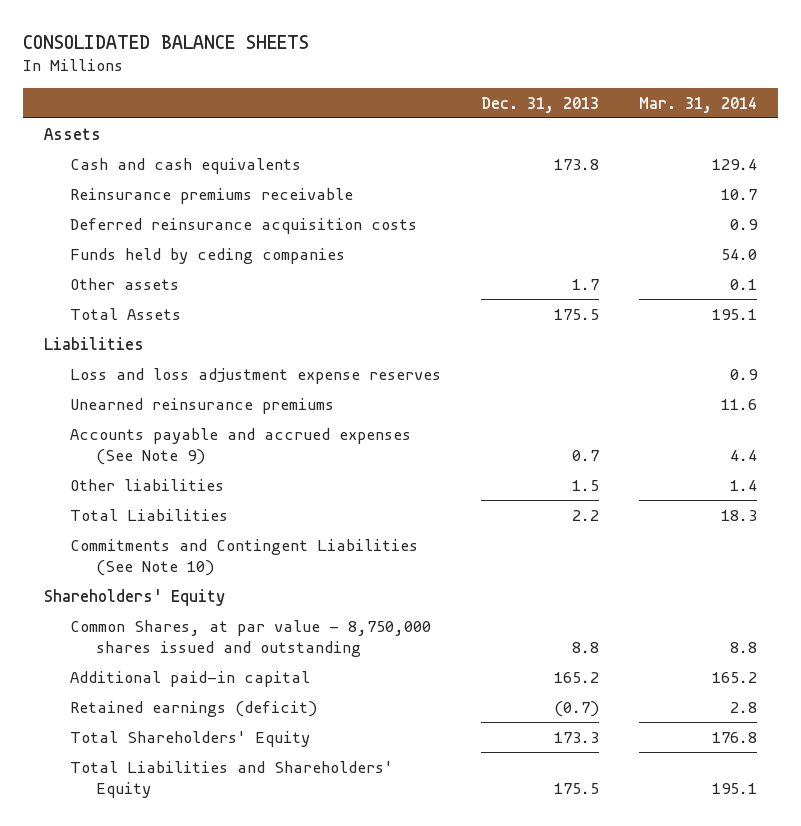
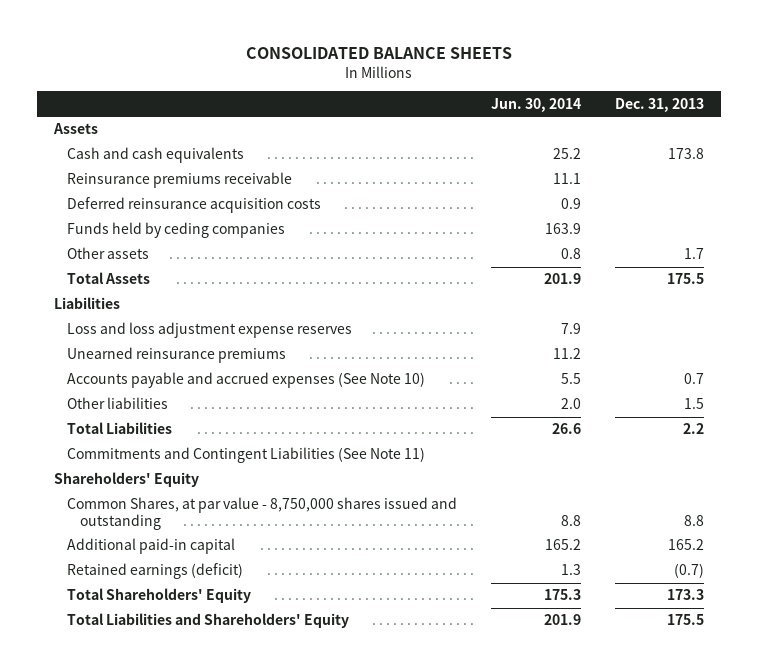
[639,96,758,113] Mar. 31, 2014 -> none
none -> [491,97,582,112] Jun. 30, 2014
[69,427,411,465] Accounts payable and accrued expenses (See Note 9) -> [67,372,426,389] Accounts payable and accrued expenses (See Note 10)
[69,538,418,576] Commitments and Contingent Liabilities (See Note 10) -> [67,447,426,464] Commitments and Contingent Liabilities (See Note 11)

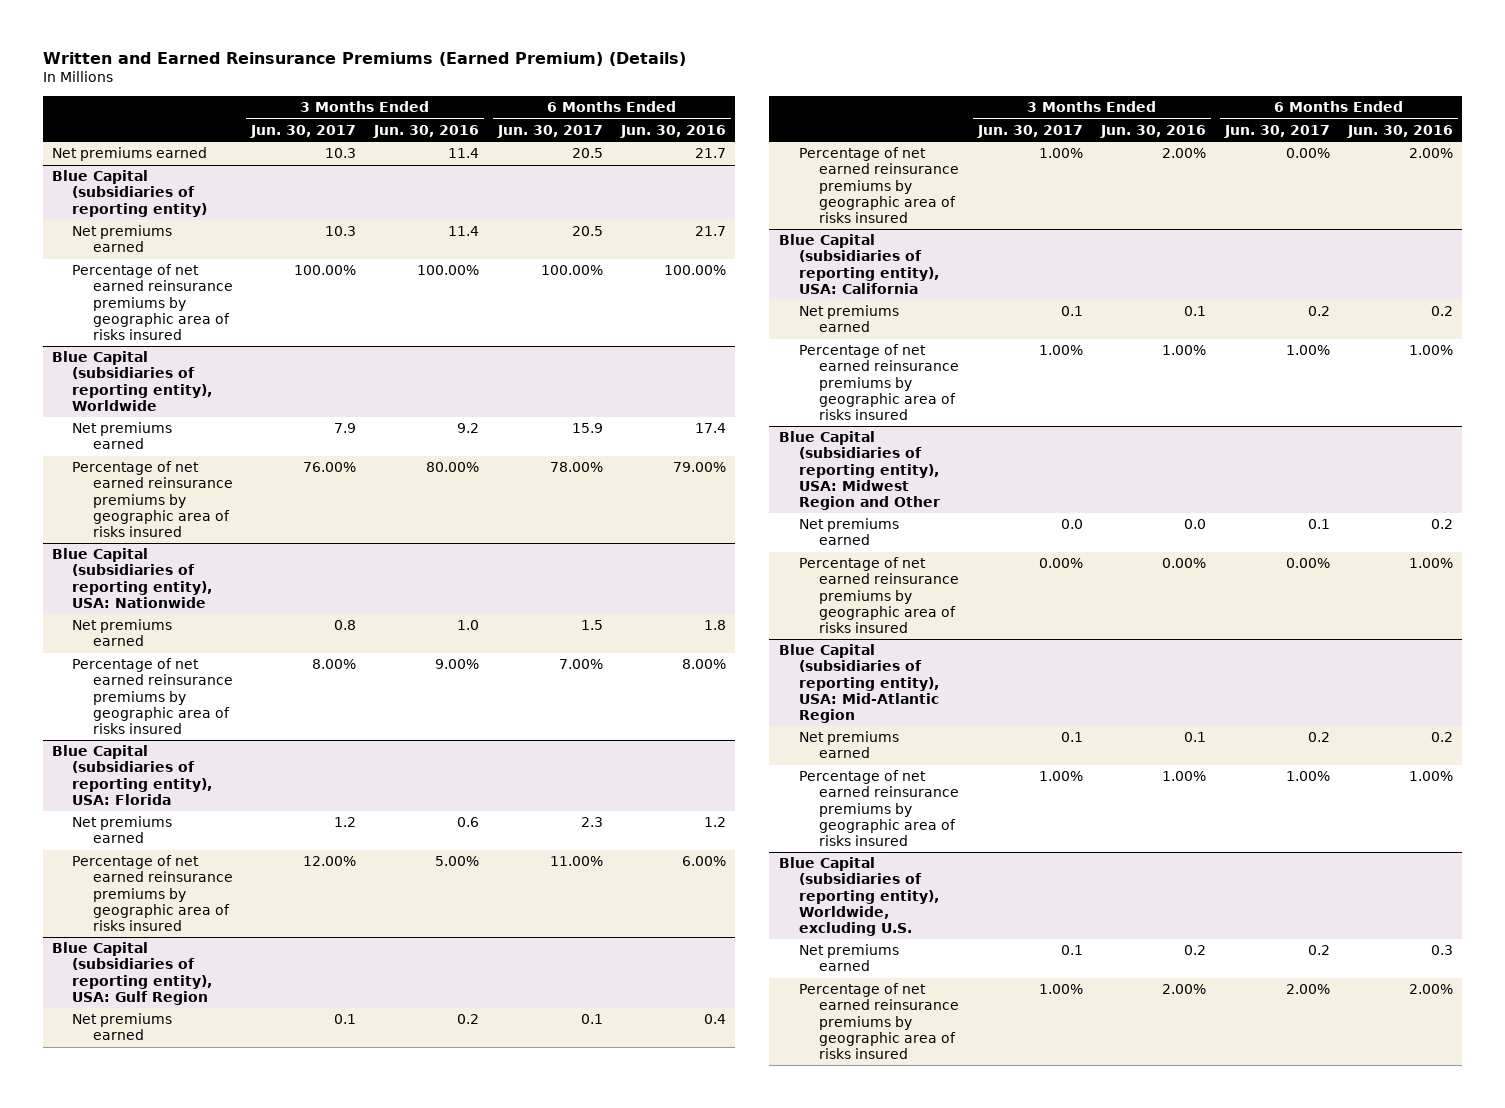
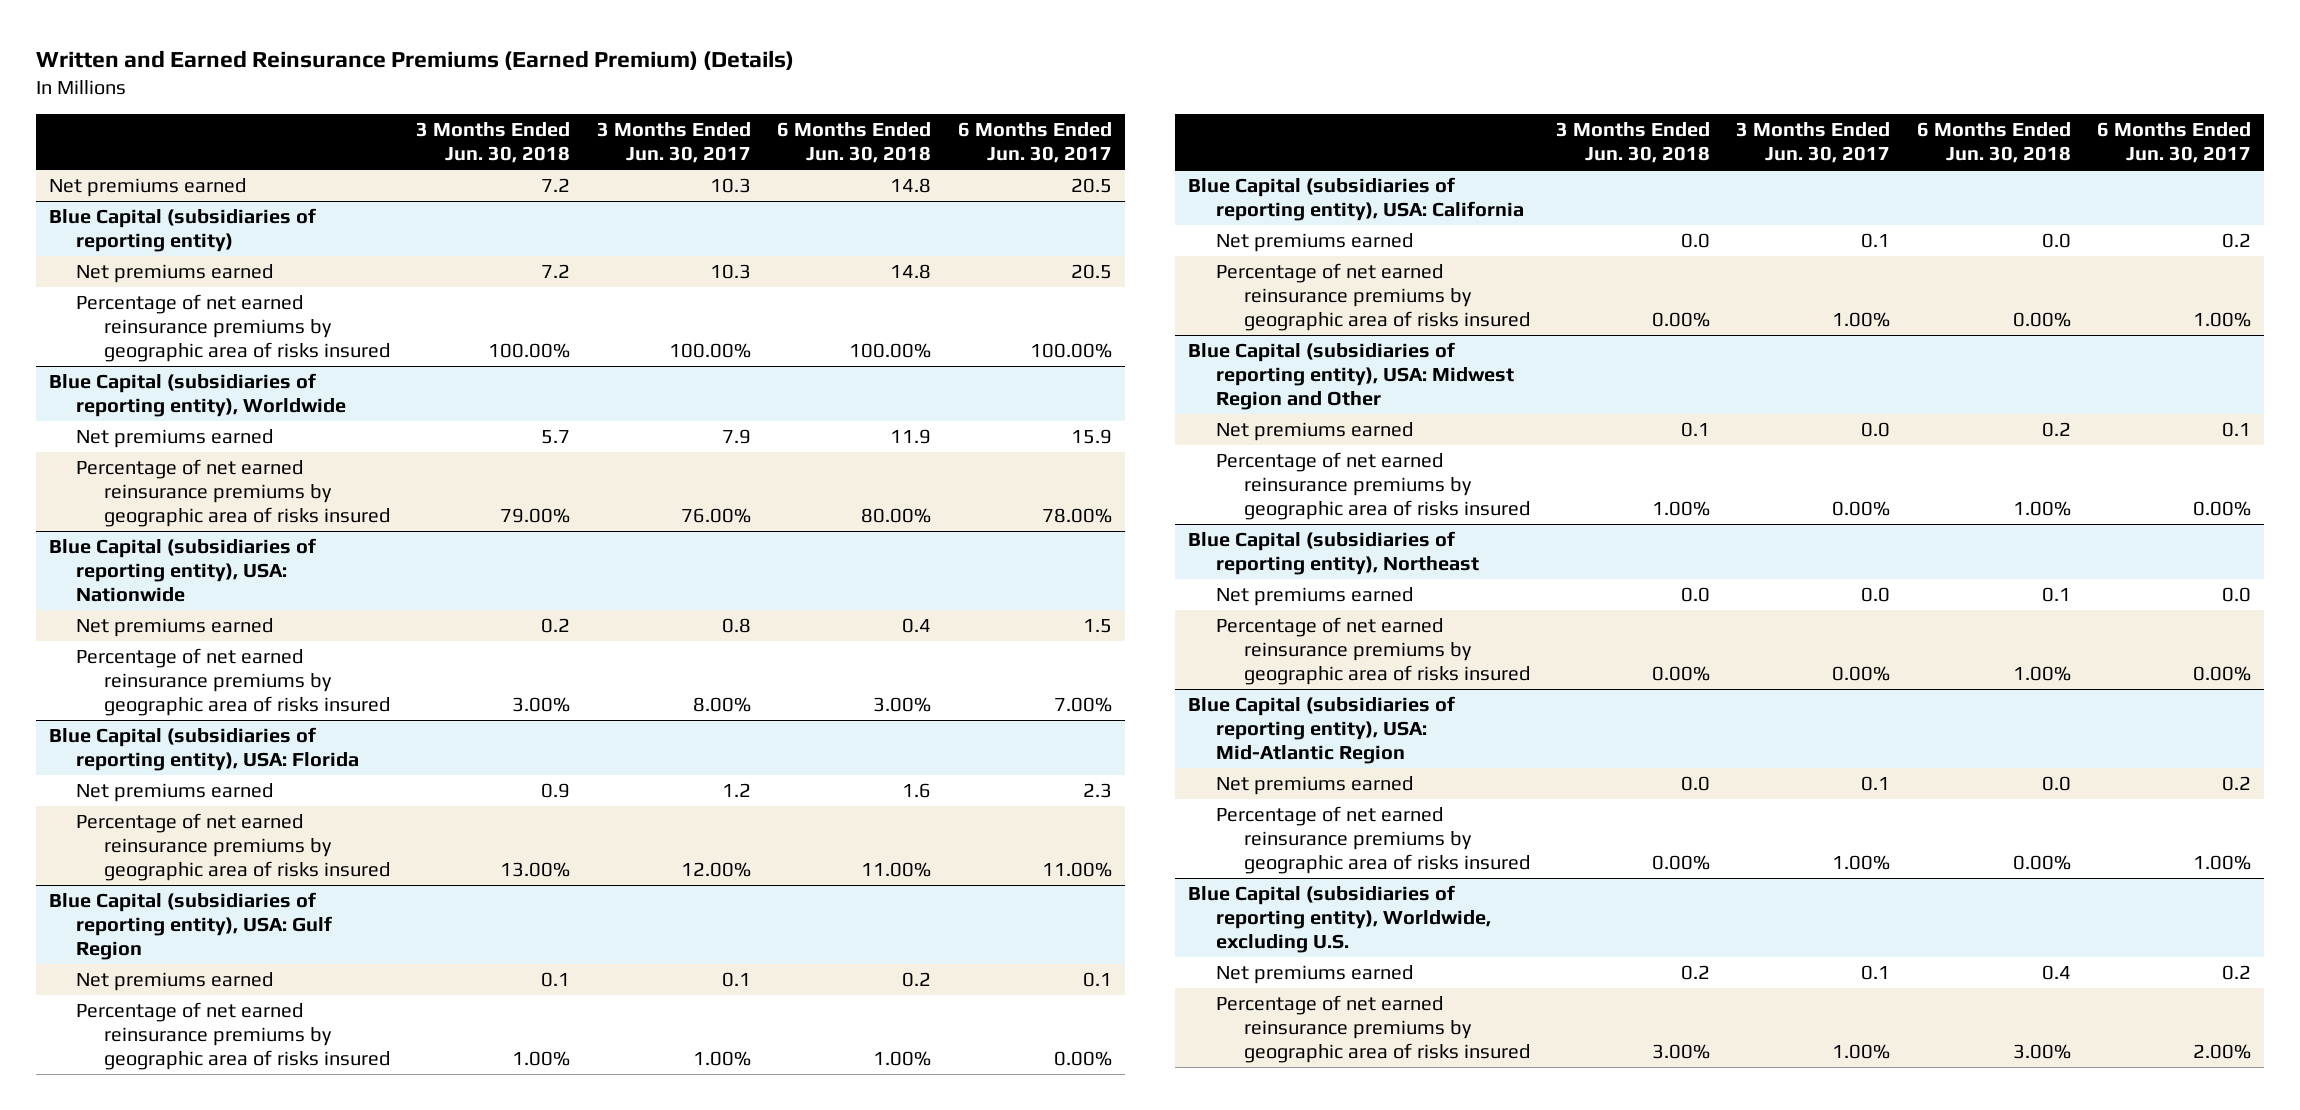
[373,124,480,138] Jun. 30, 2016 -> none
[620,124,727,138] Jun. 30, 2016 -> none
none -> [416,122,571,164] 3 Months Ended Jun. 30, 2018
none -> [777,122,932,164] 6 Months Ended Jun. 30, 2018
none -> [1188,530,1480,576] Blue Capital (subsidiaries of reporting entity), Northeast
none -> [1216,586,1414,606] Net premiums earned
none -> [1216,616,1530,686] Percentage of net earned reinsurance premiums by geographic area of risks insured

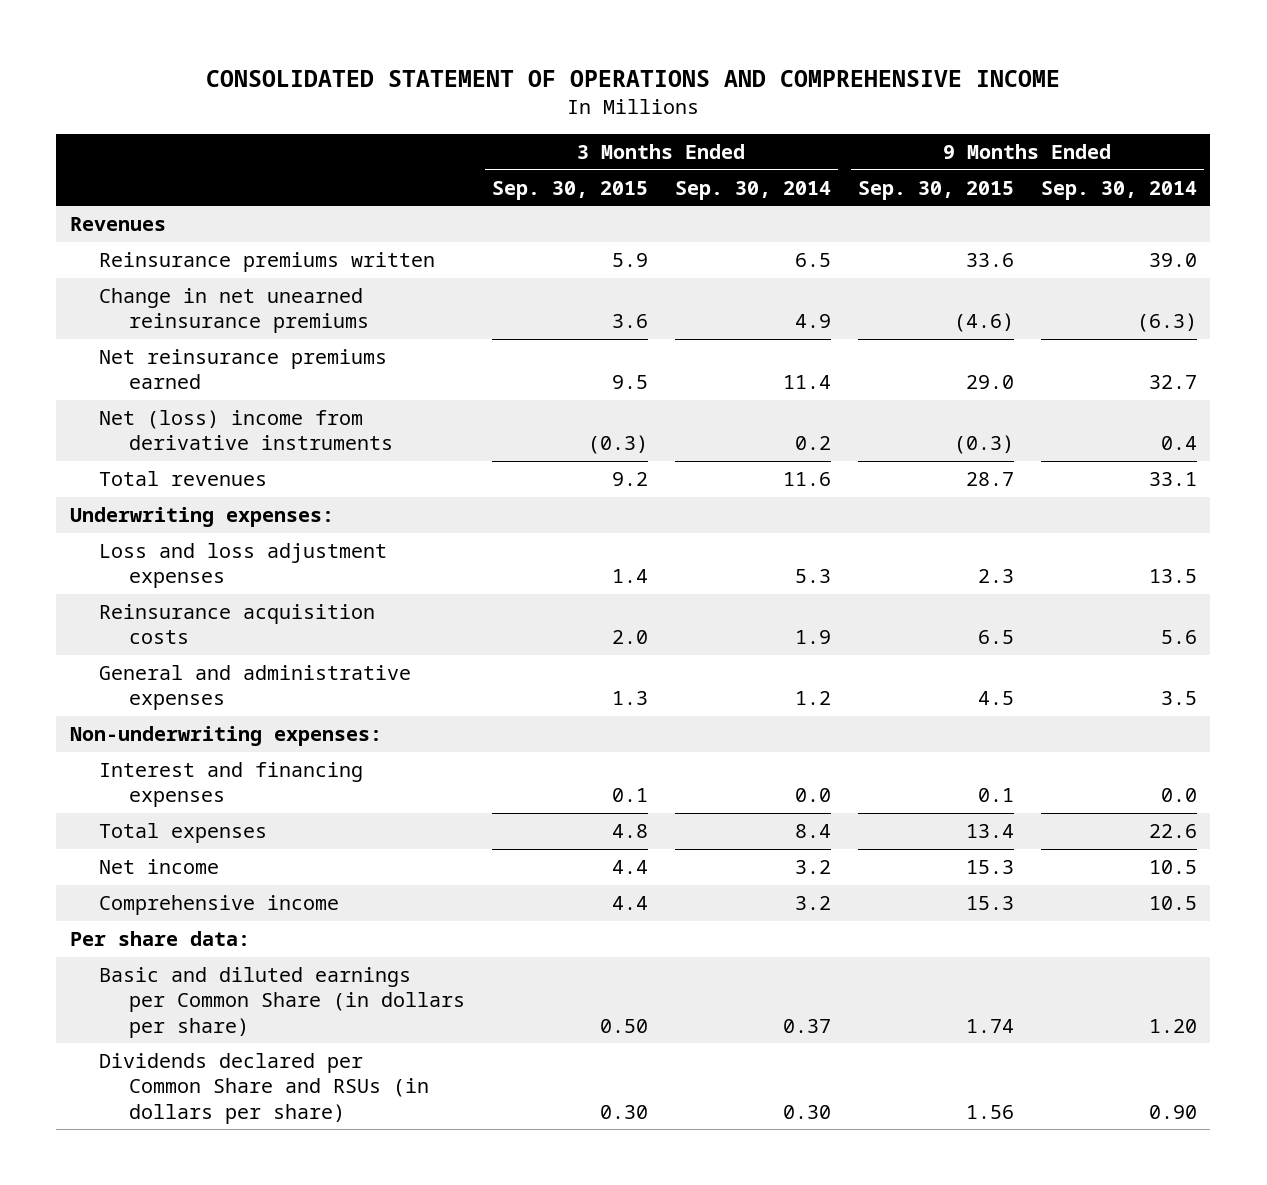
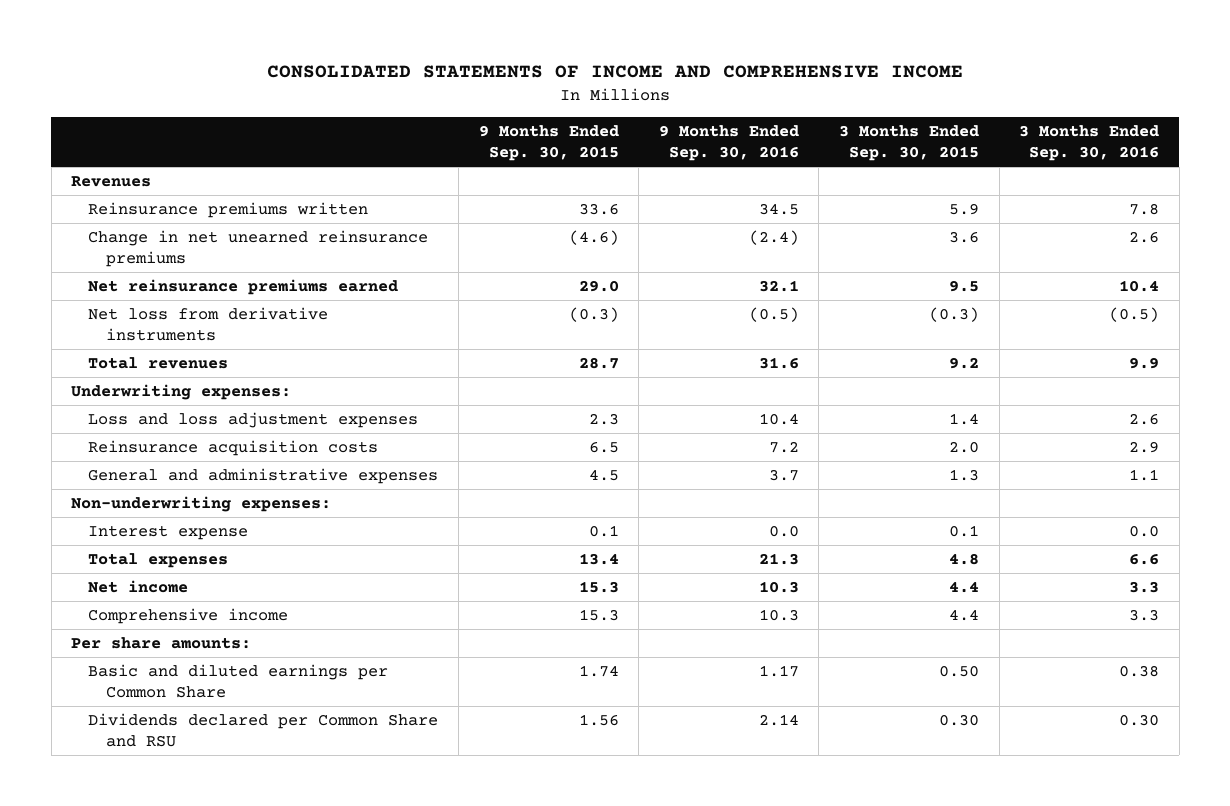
[206,70,1061,88] CONSOLIDATED STATEMENT OF OPERATIONS AND COMPREHENSIVE INCOME -> [267,65,964,79] CONSOLIDATED STATEMENTS OF INCOME AND COMPREHENSIVE INCOME
[674,180,831,200] Sep. 30, 2014 -> none
[1040,180,1197,200] Sep. 30, 2014 -> none
none -> [658,124,799,162] 9 Months Ended Sep. 30, 2016
none -> [1019,124,1160,162] 3 Months Ended Sep. 30, 2016
[99,409,394,451] Net (loss) income from derivative instruments -> [88,306,329,342] Net loss from derivative instruments
[99,761,364,808] Interest and financing expenses -> none
none -> [88,524,249,540] Interest expense
[69,930,250,946] Per share data: -> [71,636,252,649] Per share amounts:
[99,966,466,1038] Basic and diluted earnings per Common Share (in dollars per share) -> [88,663,389,699] Basic and diluted earnings per Common Share
[99,1052,430,1124] Dividends declared per Common Share and RSUs (in dollars per share) -> [88,712,439,748] Dividends declared per Common Share and RSU

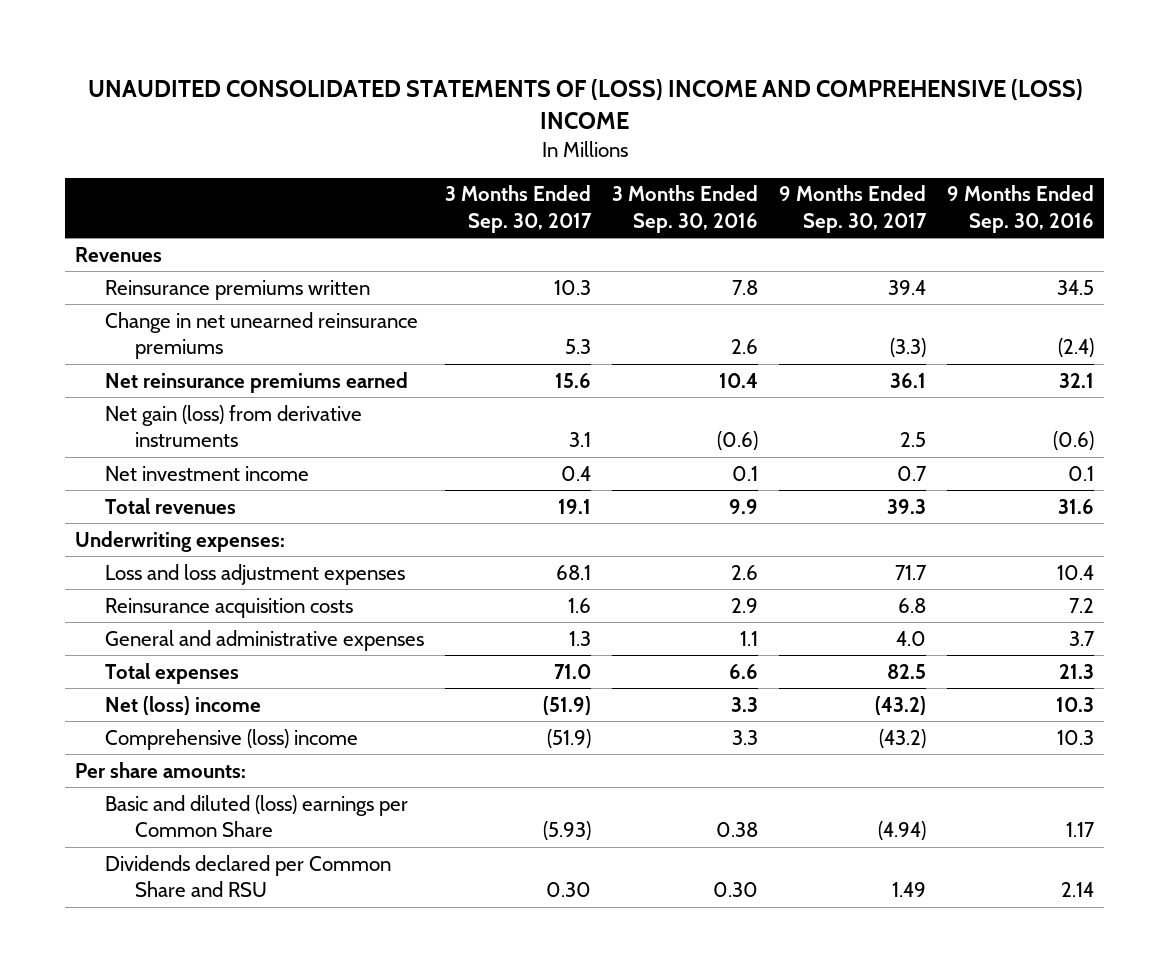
[267,65,964,79] CONSOLIDATED STATEMENTS OF INCOME AND COMPREHENSIVE INCOME -> [87,79,1083,130] UNAUDITED CONSOLIDATED STATEMENTS OF (LOSS) INCOME AND COMPREHENSIVE (LOSS) INCOME
[478,124,619,162] 9 Months Ended Sep. 30, 2015 -> none
[838,124,979,162] 3 Months Ended Sep. 30, 2015 -> none
none -> [445,185,593,234] 3 Months Ended Sep. 30, 2017
none -> [778,185,927,234] 9 Months Ended Sep. 30, 2017
[88,306,329,342] Net loss from derivative instruments -> [105,404,363,448] Net gain (loss) from derivative instruments
[748,306,799,322] (0.5) -> [1052,431,1094,451] (0.6)
[1109,306,1160,322] (0.5) -> [716,431,758,451] (0.6)
none -> [105,465,310,481] Net investment income
[71,495,332,512] Non-underwriting expenses: -> none
[88,524,249,540] Interest expense -> none
[88,579,189,593] Net income -> [105,695,262,715] Net (loss) income
[88,607,289,624] Comprehensive income -> [105,728,359,750] Comprehensive (loss) income
[88,663,389,699] Basic and diluted earnings per Common Share -> [105,794,409,838] Basic and diluted (loss) earnings per Common Share

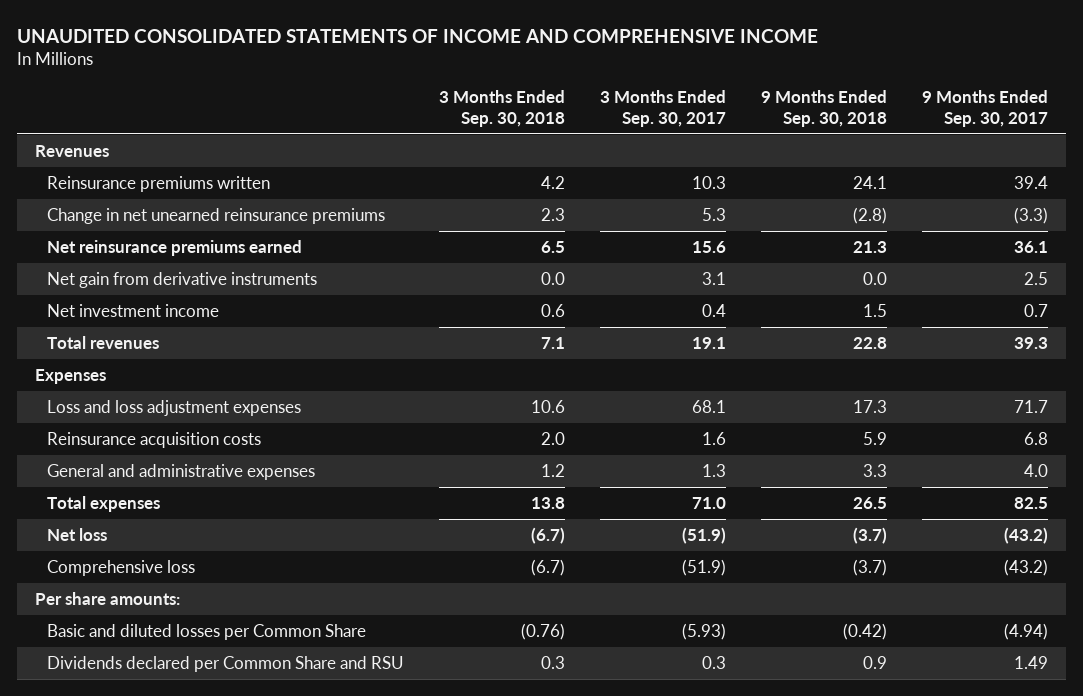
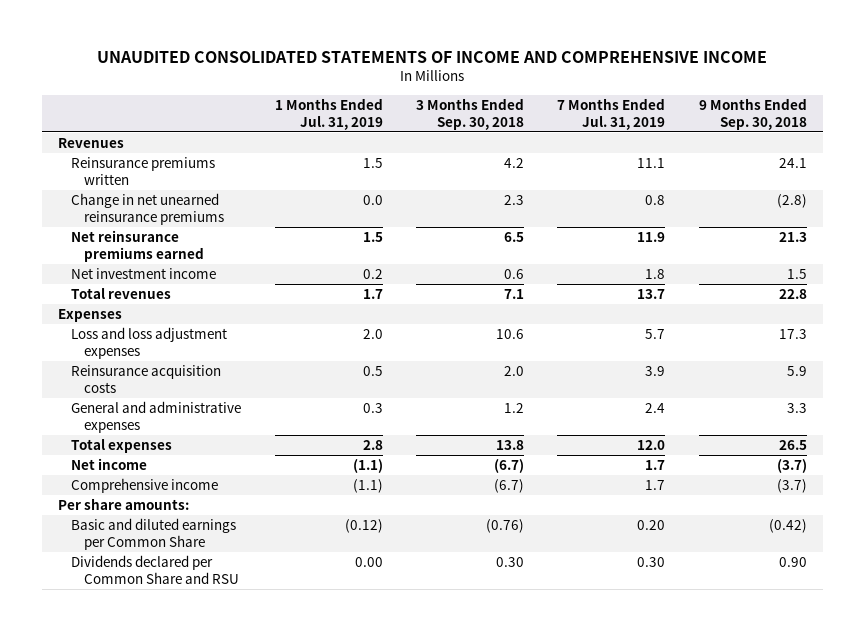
[600,89,727,127] 3 Months Ended Sep. 30, 2017 -> none
[922,89,1049,127] 9 Months Ended Sep. 30, 2017 -> none
none -> [274,98,383,130] 1 Months Ended Jul. 31, 2019
none -> [557,98,666,130] 7 Months Ended Jul. 31, 2019
[46,271,317,288] Net gain from derivative instruments -> none
[46,527,107,541] Net loss -> [71,458,148,471] Net income
[46,559,195,576] Comprehensive loss -> [71,478,219,494] Comprehensive income
[46,623,366,640] Basic and diluted losses per Common Share -> [71,518,237,550] Basic and diluted earnings per Common Share
[540,655,565,669] 0.3 -> [495,557,524,568] 0.30
[863,655,888,669] 0.9 -> [778,557,807,568] 0.90

